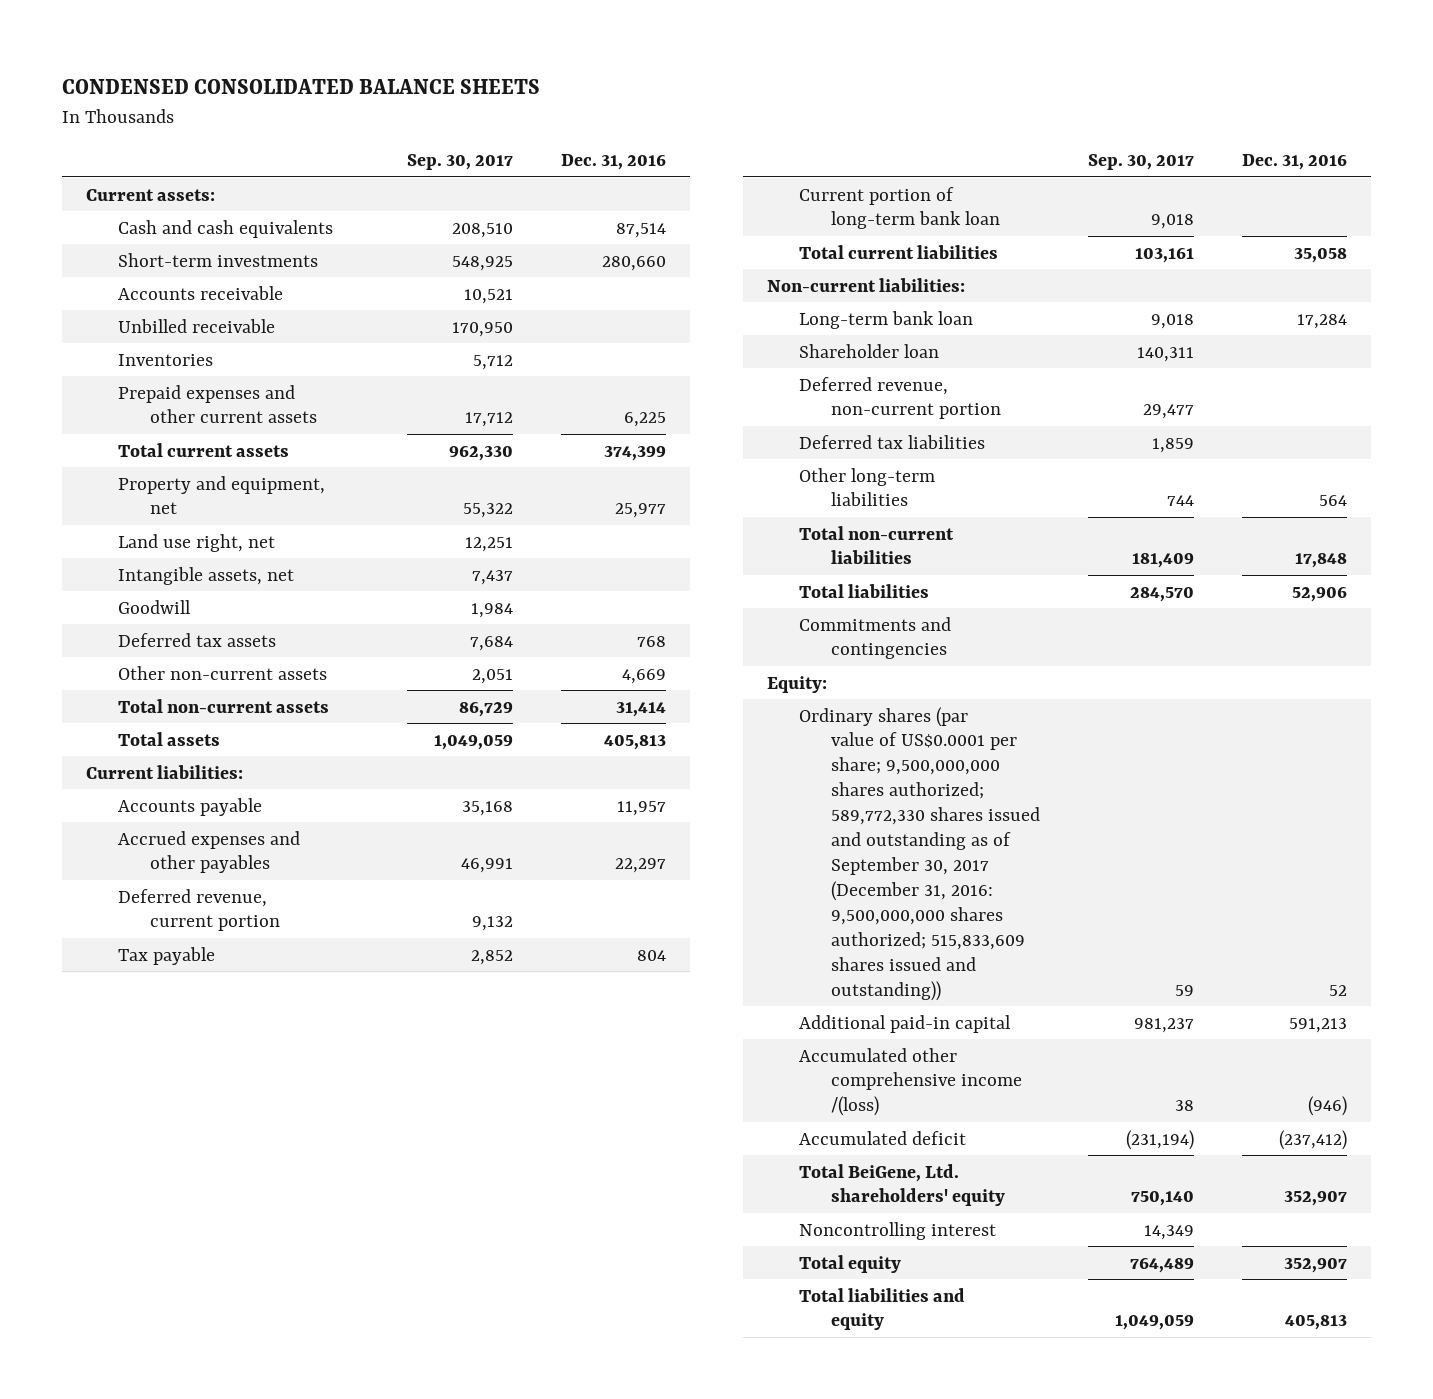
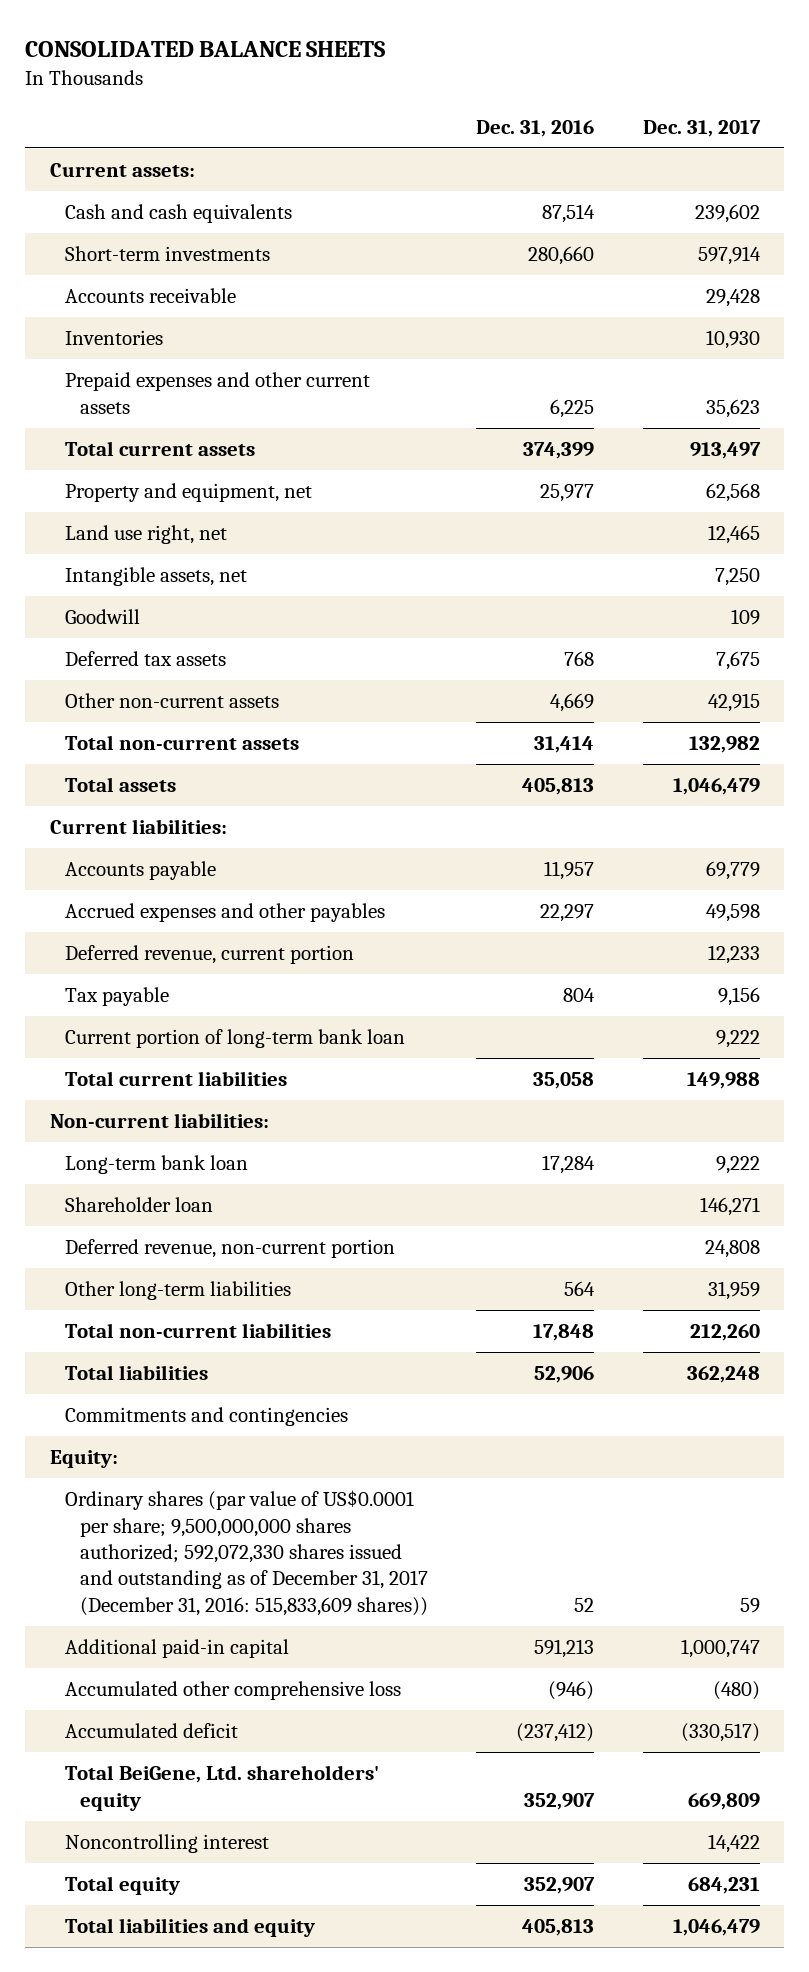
[61,79,540,95] CONDENSED CONSOLIDATED BALANCE SHEETS -> [25,41,386,58] CONSOLIDATED BALANCE SHEETS
[407,154,514,171] Sep. 30, 2017 -> none
none -> [642,119,761,137] Dec. 31, 2017
[117,318,275,333] Unbilled receivable -> none
[798,434,985,449] Deferred tax liabilities -> none
[798,706,1040,1001] Ordinary shares (par value of US$0.0001 per share; 9,500,000,000 shares authorized; 589,772,330 shares issued and outstanding as of September 30, 2017 (December 31, 2016: 9,500,000,000 shares authorized; 515,833,609 shares issued and outstanding)) -> [64,1490,428,1616] Ordinary shares (par value of US$0.0001 per share; 9,500,000,000 shares authorized; 592,072,330 shares issued and outstanding as of December 31, 2017 (December 31, 2016: 515,833,609 shares))
[798,1047,1022,1117] Accumulated other comprehensive income /(loss) -> [64,1681,401,1701] Accumulated other comprehensive loss

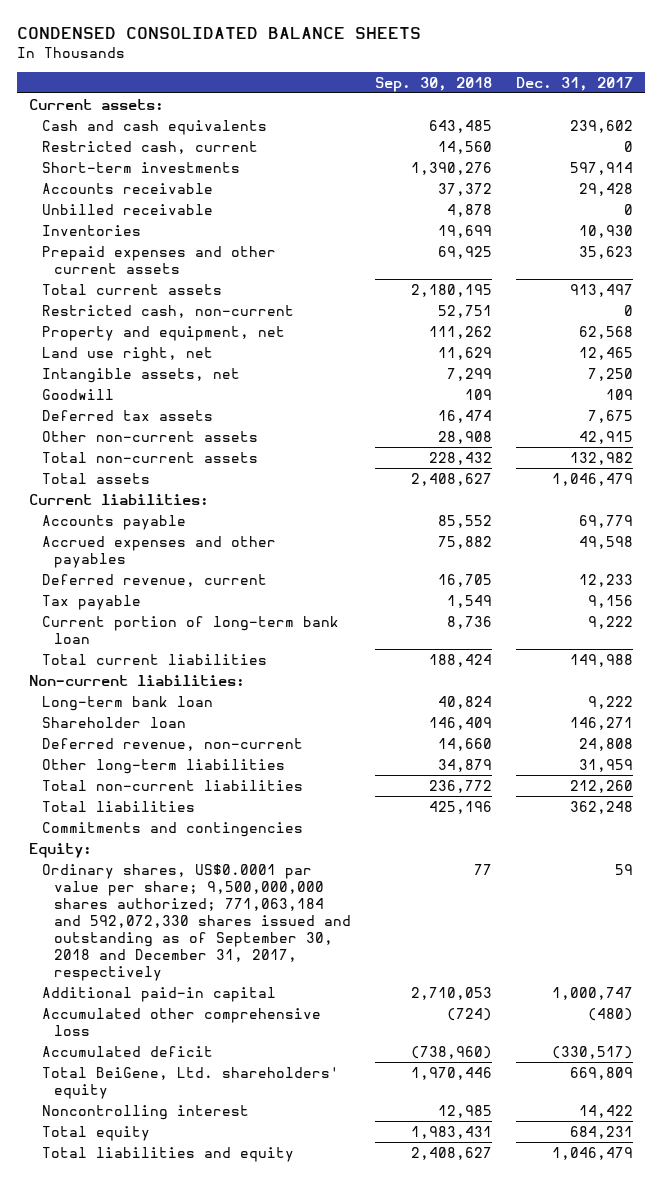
[25,41,386,58] CONSOLIDATED BALANCE SHEETS -> [17,27,422,40] CONDENSED CONSOLIDATED BALANCE SHEETS
[476,119,595,137] Dec. 31, 2016 -> none
none -> [374,76,492,92] Sep. 30, 2018
none -> [41,140,258,154] Restricted cash, current
none -> [41,203,213,215] Unbilled receivable
none -> [41,304,294,318] Restricted cash, non-current
[64,945,354,965] Deferred revenue, current portion -> [41,573,267,587] Deferred revenue, current
[64,1239,395,1259] Deferred revenue, non-current portion -> [41,737,303,751] Deferred revenue, non-current
[64,1490,428,1616] Ordinary shares (par value of US$0.0001 per share; 9,500,000,000 shares authorized; 592,072,330 shares issued and outstanding as of December 31, 2017 (December 31, 2016: 515,833,609 shares)) -> [41,863,352,982] Ordinary shares, US$0.0001 par value per share; 9,500,000,000 shares authorized; 771,063,184 and 592,072,330 shares issued and outstanding as of September 30, 2018 and December 31, 2017, respectively

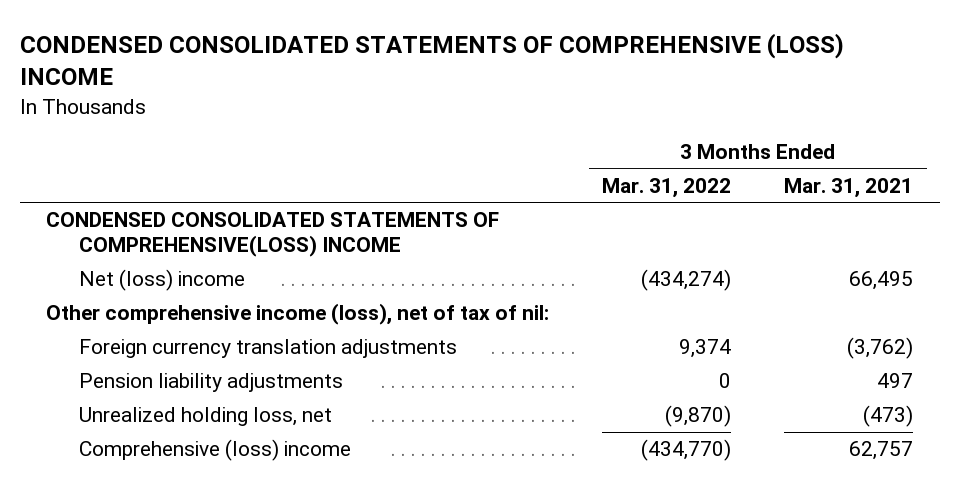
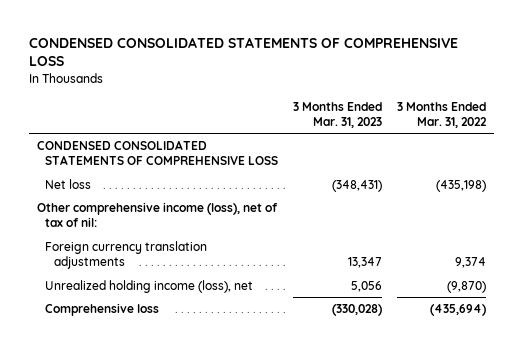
[19,32,844,86] CONDENSED CONSOLIDATED STATEMENTS OF COMPREHENSIVE (LOSS) INCOME -> [29,36,459,67] CONDENSED CONSOLIDATED STATEMENTS OF COMPREHENSIVE LOSS
[784,177,914,198] Mar. 31, 2021 -> none
none -> [293,101,383,128] 3 Months Ended Mar. 31, 2023
[46,212,500,258] CONDENSED CONSOLIDATED STATEMENTS OF COMPREHENSIVE(LOSS) INCOME -> [36,140,279,166] CONDENSED CONSOLIDATED STATEMENTS OF COMPREHENSIVE LOSS
[78,269,245,292] Net (loss) income -> [45,179,92,190] Net loss
[641,269,732,292] (434,274) -> [436,180,487,193] (435,198)
[78,373,343,393] Pension liability adjustments -> none
[78,407,332,427] Unrealized holding loss, net -> [45,280,254,294] Unrealized holding income (loss), net
[78,439,351,462] Comprehensive (loss) income -> [45,303,160,317] Comprehensive loss
[641,439,732,462] (434,770) -> [430,304,487,317] (435,694)

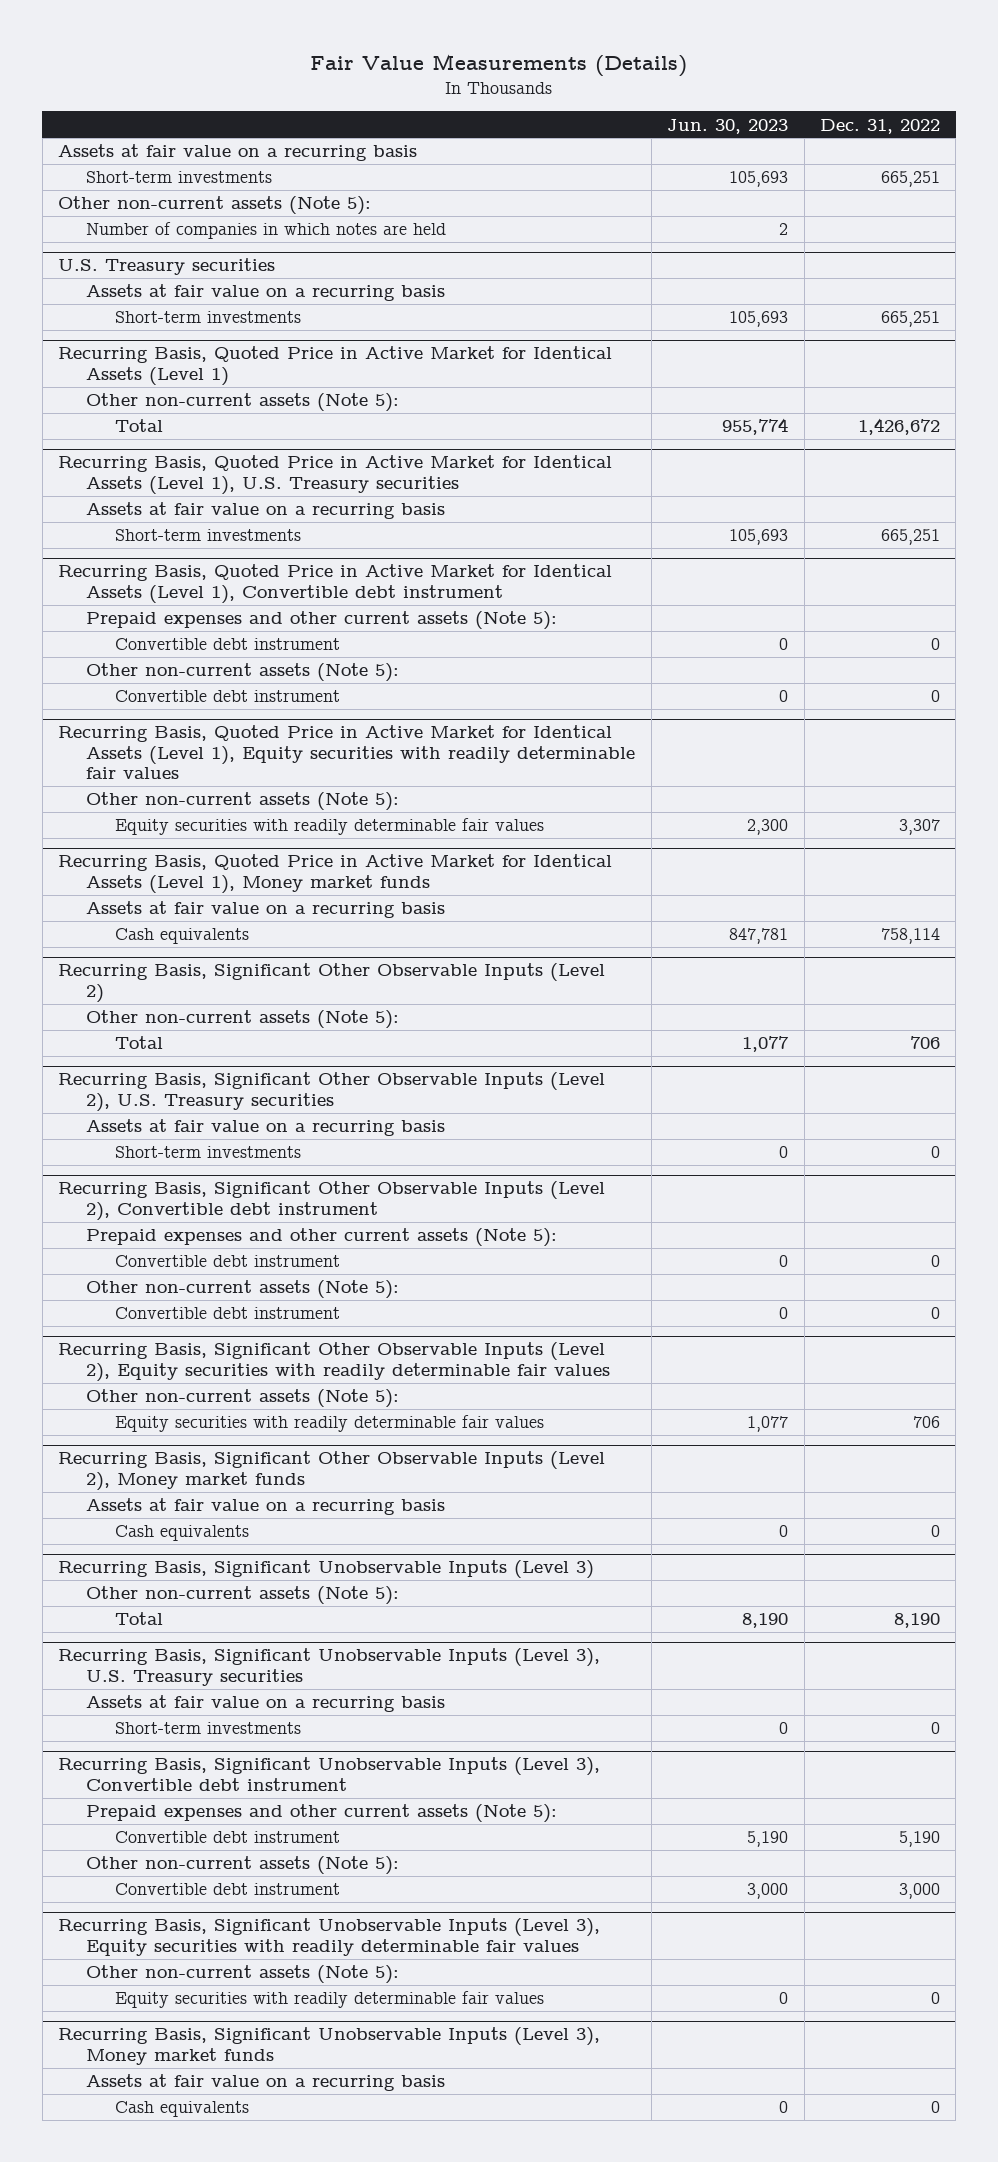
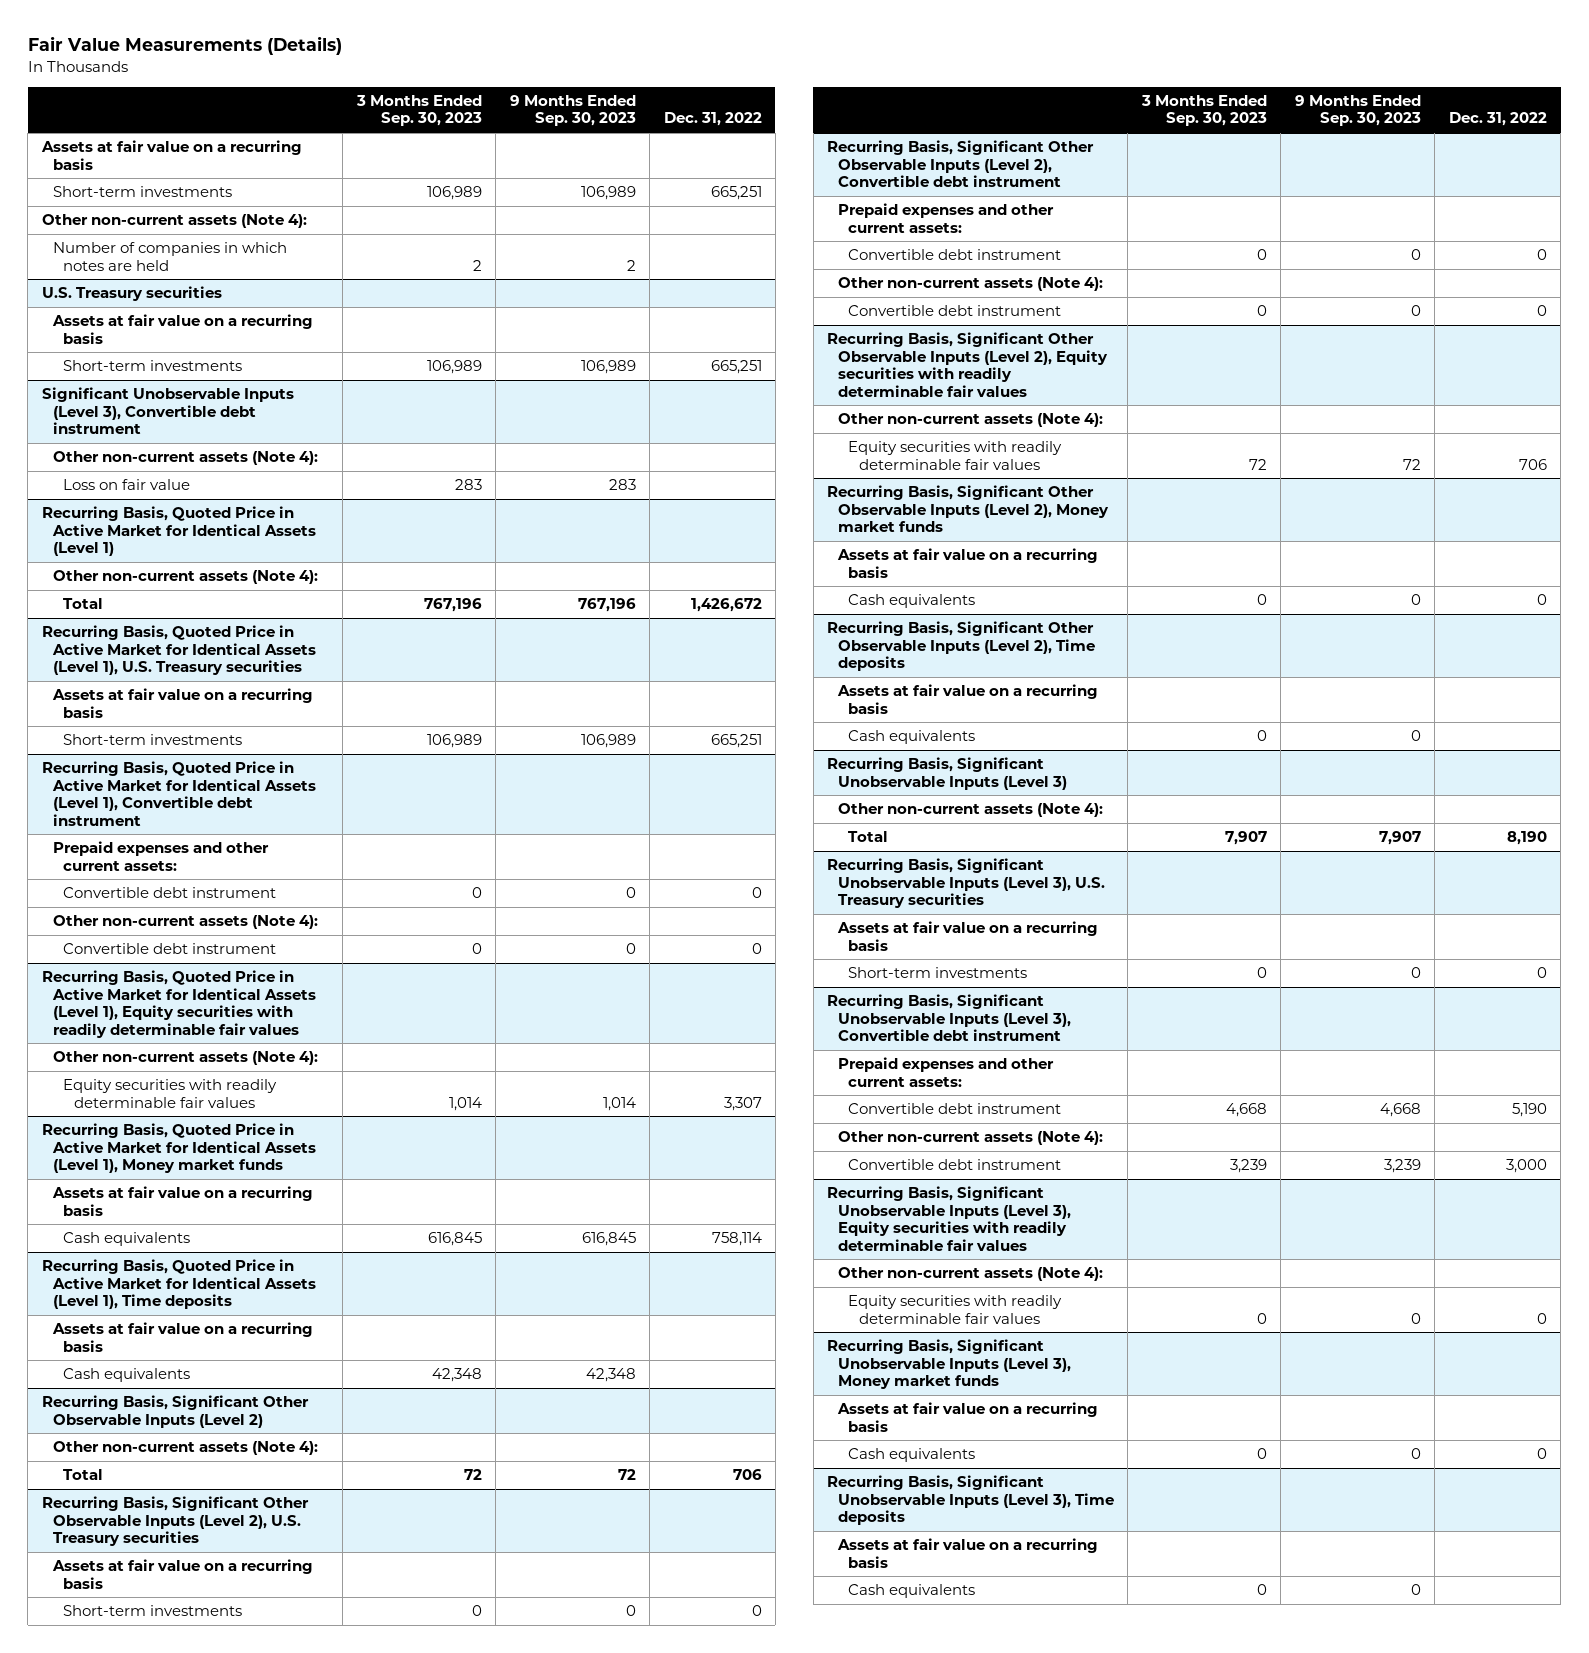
[667,118,789,134] Jun. 30, 2023 -> none
none -> [355,95,482,127] 3 Months Ended Sep. 30, 2023
none -> [509,95,636,127] 9 Months Ended Sep. 30, 2023
[58,196,372,216] Other non-current assets (Note 5): -> [41,214,307,229] Other non-current assets (Note 4):
none -> [41,387,294,435] Significant Unobservable Inputs (Level 3), Convertible debt instrument
none -> [52,451,318,466] Other non-current assets (Note 4):
none -> [63,479,191,491] Loss on fair value
[86,393,400,413] Other non-current assets (Note 5): -> [52,570,318,585] Other non-current assets (Note 4):
[86,611,558,631] Prepaid expenses and other current assets (Note 5): -> [52,841,269,871] Prepaid expenses and other current assets:
[86,663,400,683] Other non-current assets (Note 5): -> [52,915,318,930] Other non-current assets (Note 4):
[86,792,400,812] Other non-current assets (Note 5): -> [52,1051,318,1066] Other non-current assets (Note 4):
none -> [41,1259,316,1310] Recurring Basis, Quoted Price in Active Market for Identical Assets (Level 1), Time deposits
none -> [51,1322,313,1352] Assets at fair value on a recurring basis
none -> [63,1368,191,1383] Cash equivalents
[86,1010,400,1030] Other non-current assets (Note 5): -> [52,1441,318,1456] Other non-current assets (Note 4):
[86,1228,558,1248] Prepaid expenses and other current assets (Note 5): -> [837,203,1054,233] Prepaid expenses and other current assets:
[86,1280,400,1300] Other non-current assets (Note 5): -> [837,277,1103,292] Other non-current assets (Note 4):
[86,1389,400,1409] Other non-current assets (Note 5): -> [837,413,1103,428] Other non-current assets (Note 4):
none -> [827,621,1095,672] Recurring Basis, Significant Other Observable Inputs (Level 2), Time deposits
none -> [836,684,1098,714] Assets at fair value on a recurring basis
none -> [848,730,976,745] Cash equivalents
[86,1586,400,1606] Other non-current assets (Note 5): -> [837,803,1103,818] Other non-current assets (Note 4):
[86,1804,558,1824] Prepaid expenses and other current assets (Note 5): -> [837,1057,1054,1087] Prepaid expenses and other current assets:
[86,1856,400,1876] Other non-current assets (Note 5): -> [837,1131,1103,1146] Other non-current assets (Note 4):
[86,1965,400,1985] Other non-current assets (Note 5): -> [837,1267,1103,1282] Other non-current assets (Note 4):
none -> [827,1475,1114,1526] Recurring Basis, Significant Unobservable Inputs (Level 3), Time deposits
none -> [836,1538,1098,1568] Assets at fair value on a recurring basis
none -> [848,1584,976,1599] Cash equivalents

